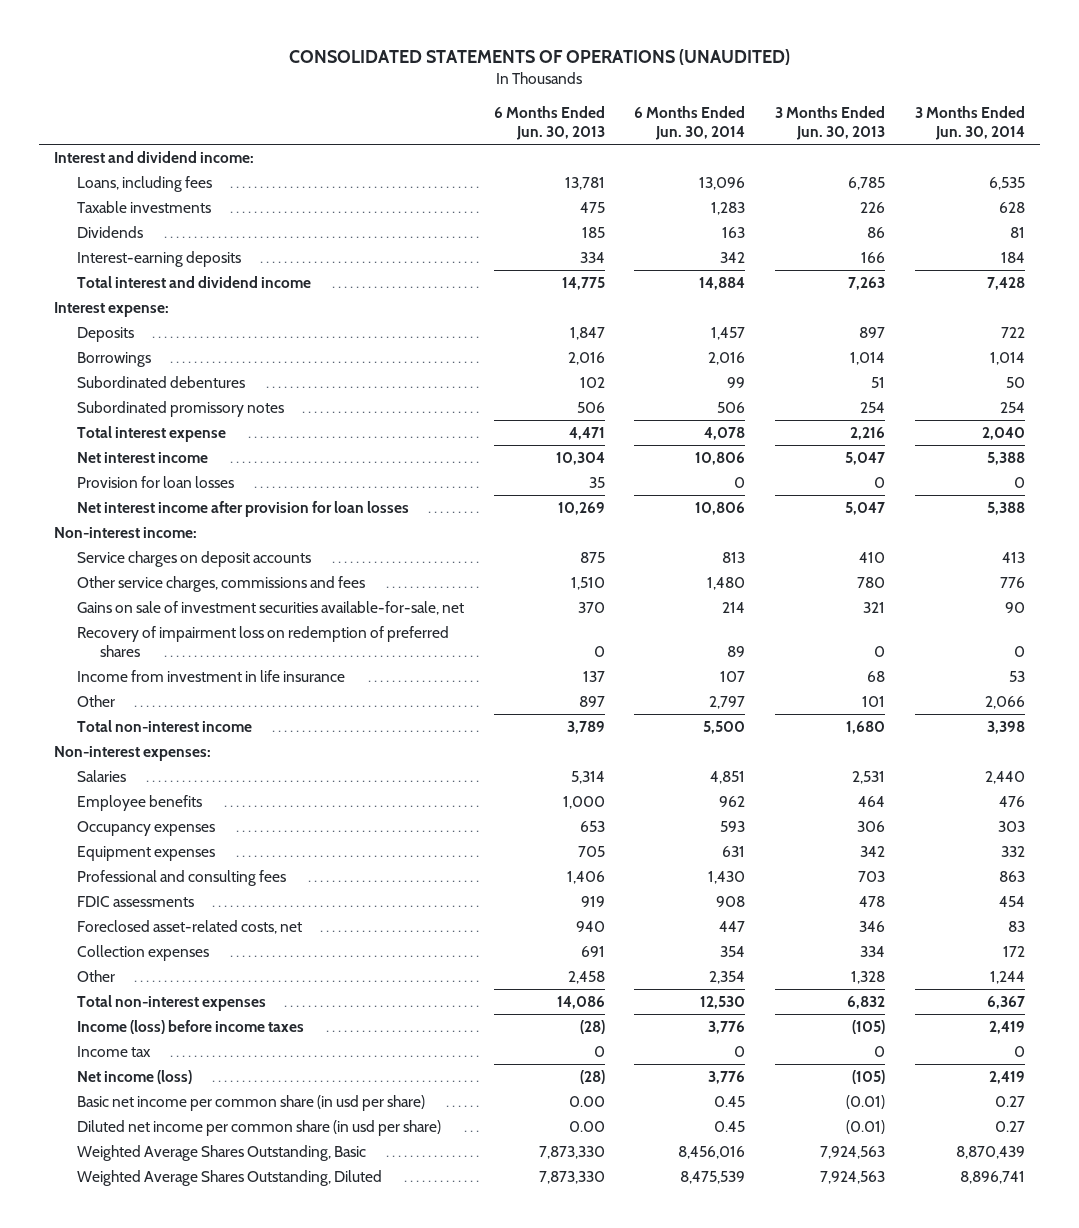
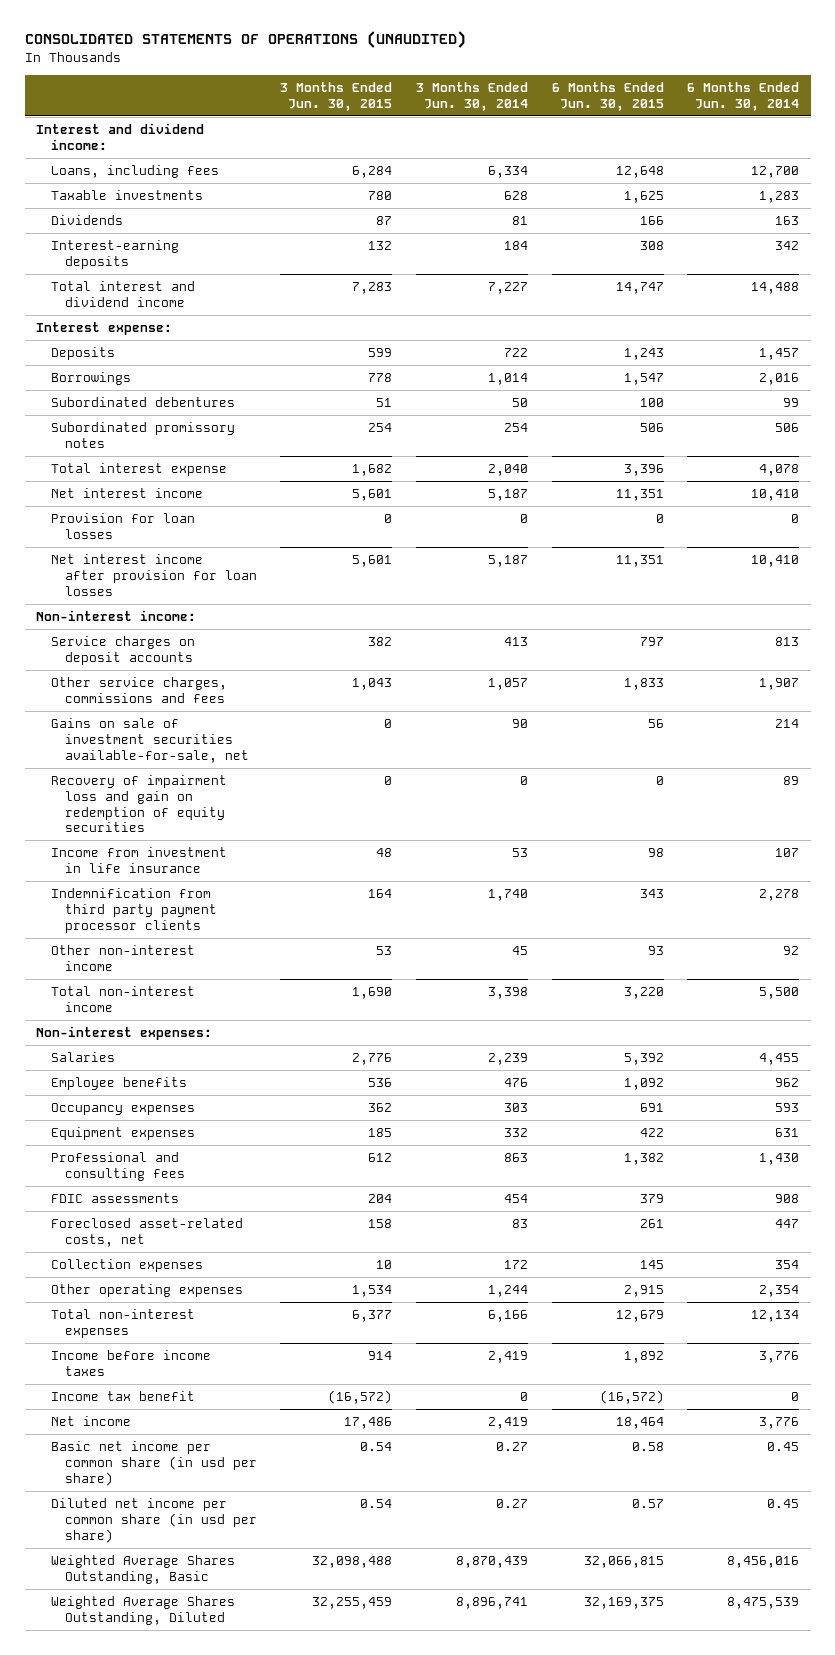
[493,106,605,140] 6 Months Ended Jun. 30, 2013 -> none
[775,106,886,140] 3 Months Ended Jun. 30, 2013 -> none
none -> [280,81,393,111] 3 Months Ended Jun. 30, 2015
none -> [551,81,664,111] 6 Months Ended Jun. 30, 2015
[699,177,746,191] 13,096 -> [751,166,800,179] 12,700
[989,177,1026,191] 6,535 -> [488,166,529,179] 6,334
[699,277,746,291] 14,884 -> [751,282,800,295] 14,488
[987,277,1026,291] 7,428 -> [488,282,529,295] 7,227
[695,452,746,466] 10,806 -> [751,489,800,502] 10,410
[987,452,1026,466] 5,388 -> [488,489,529,502] 5,187
[695,502,746,516] 10,806 -> [751,555,800,568] 10,410
[987,502,1026,516] 5,388 -> [488,555,529,568] 5,187
[707,577,746,591] 1,480 -> [759,678,800,691] 1,907
[1000,577,1026,589] 776 -> [488,678,529,691] 1,057
[76,626,449,657] Recovery of impairment loss on redemption of preferred shares -> [50,775,227,833] Recovery of impairment loss and gain on redemption of equity securities
none -> [50,888,217,933] Indemnification from third party payment processor clients
[76,695,115,708] Other -> [50,945,195,971] Other non-interest income
[709,696,746,710] 2,797 -> [783,946,800,956] 92
[985,696,1026,710] 2,066 -> [512,946,529,956] 45
[710,771,746,785] 4,851 -> [759,1053,800,1066] 4,455
[985,771,1026,785] 2,440 -> [488,1053,529,1066] 2,239
[76,970,115,983] Other -> [50,1284,243,1298] Other operating expenses
[700,996,746,1010] 12,530 -> [751,1310,800,1323] 12,134
[987,996,1026,1010] 6,367 -> [488,1310,529,1323] 6,166
[76,1020,304,1035] Income (loss) before income taxes -> [50,1350,211,1376] Income before income taxes
[76,1046,151,1058] Income tax -> [50,1391,195,1402] Income tax benefit
[76,1070,192,1085] Net income (loss) -> [50,1416,131,1427] Net income

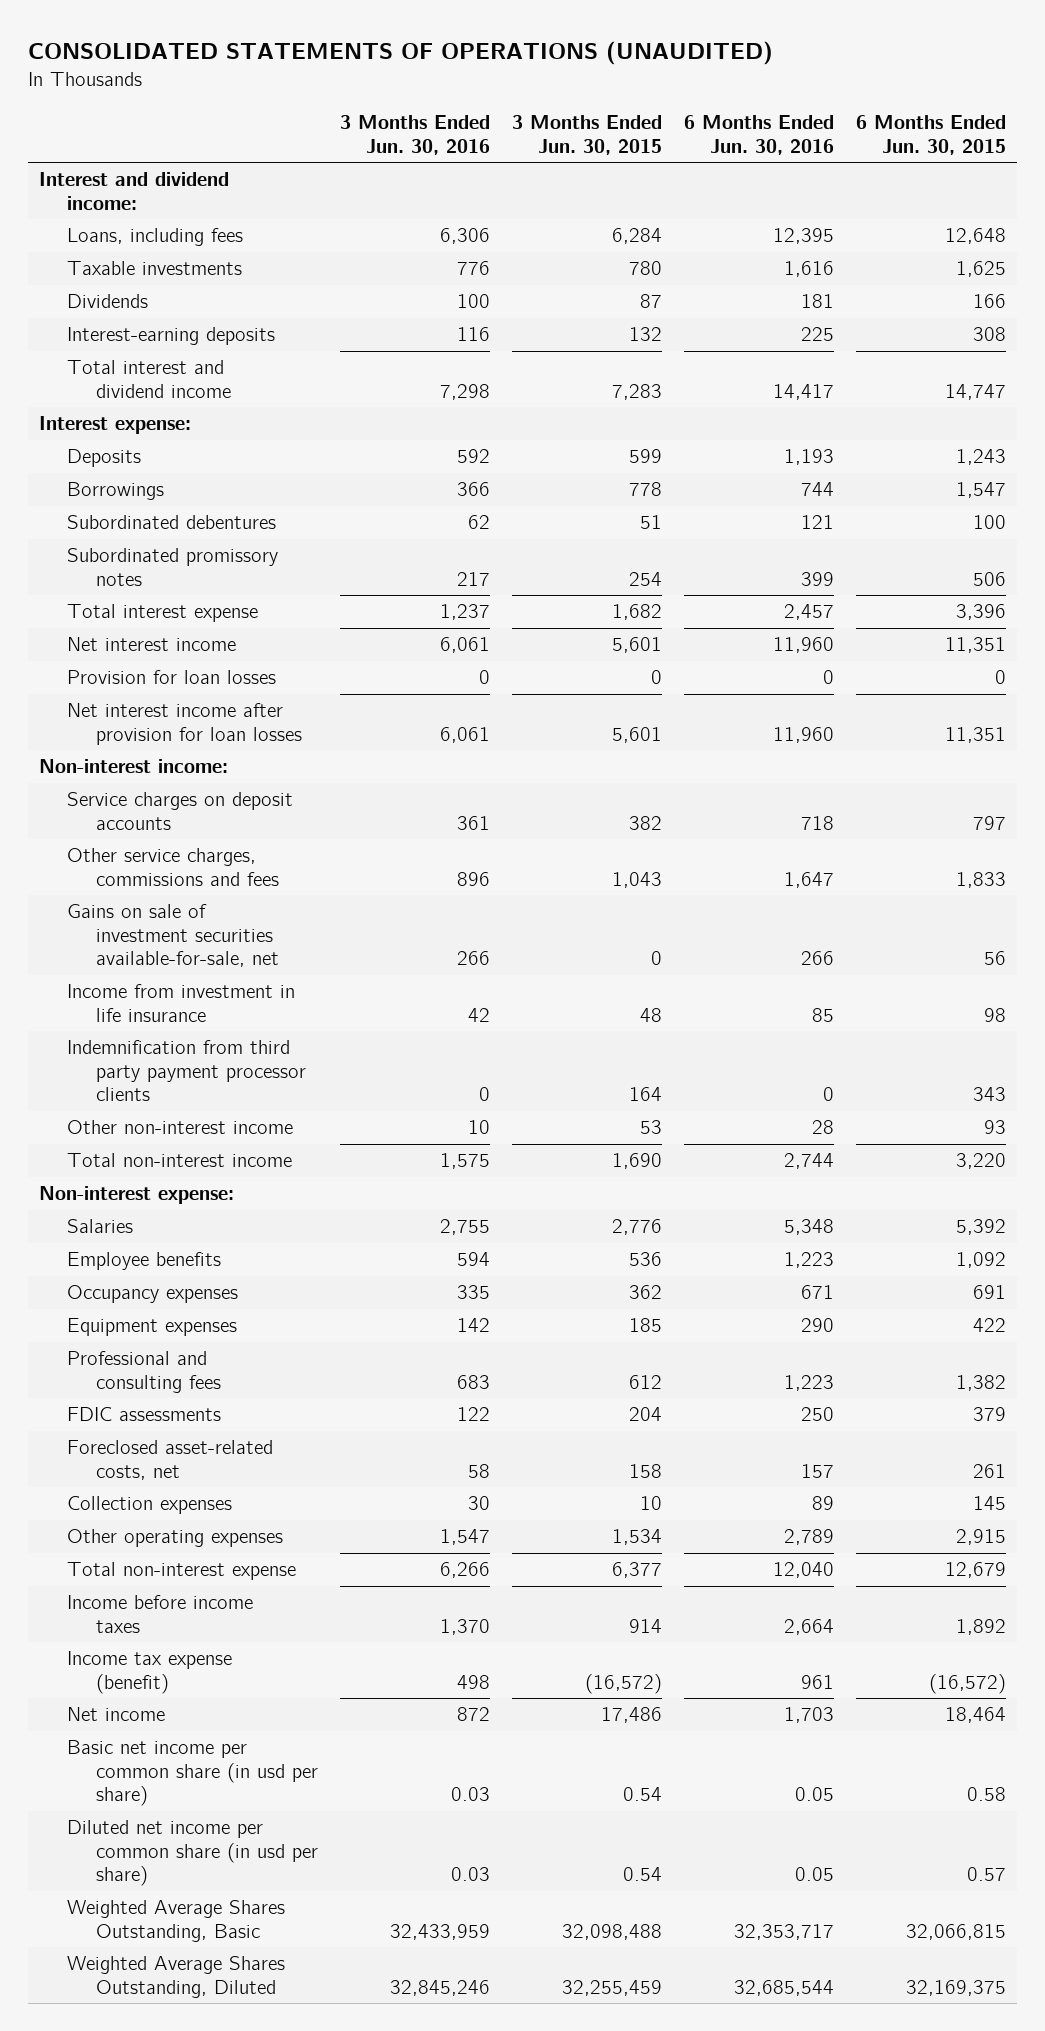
[416,81,529,111] 3 Months Ended Jun. 30, 2014 -> none
[687,81,800,111] 6 Months Ended Jun. 30, 2014 -> none
none -> [339,115,490,155] 3 Months Ended Jun. 30, 2016
none -> [683,115,834,155] 6 Months Ended Jun. 30, 2016
[50,775,227,833] Recovery of impairment loss and gain on redemption of equity securities -> none
[36,1026,213,1041] Non-interest expenses: -> [39,1186,235,1205] Non-interest expense:
[50,1309,195,1338] Total non-interest expenses -> [67,1562,297,1581] Total non-interest expense
[50,1391,195,1402] Income tax benefit -> [67,1651,233,1694] Income tax expense (benefit)

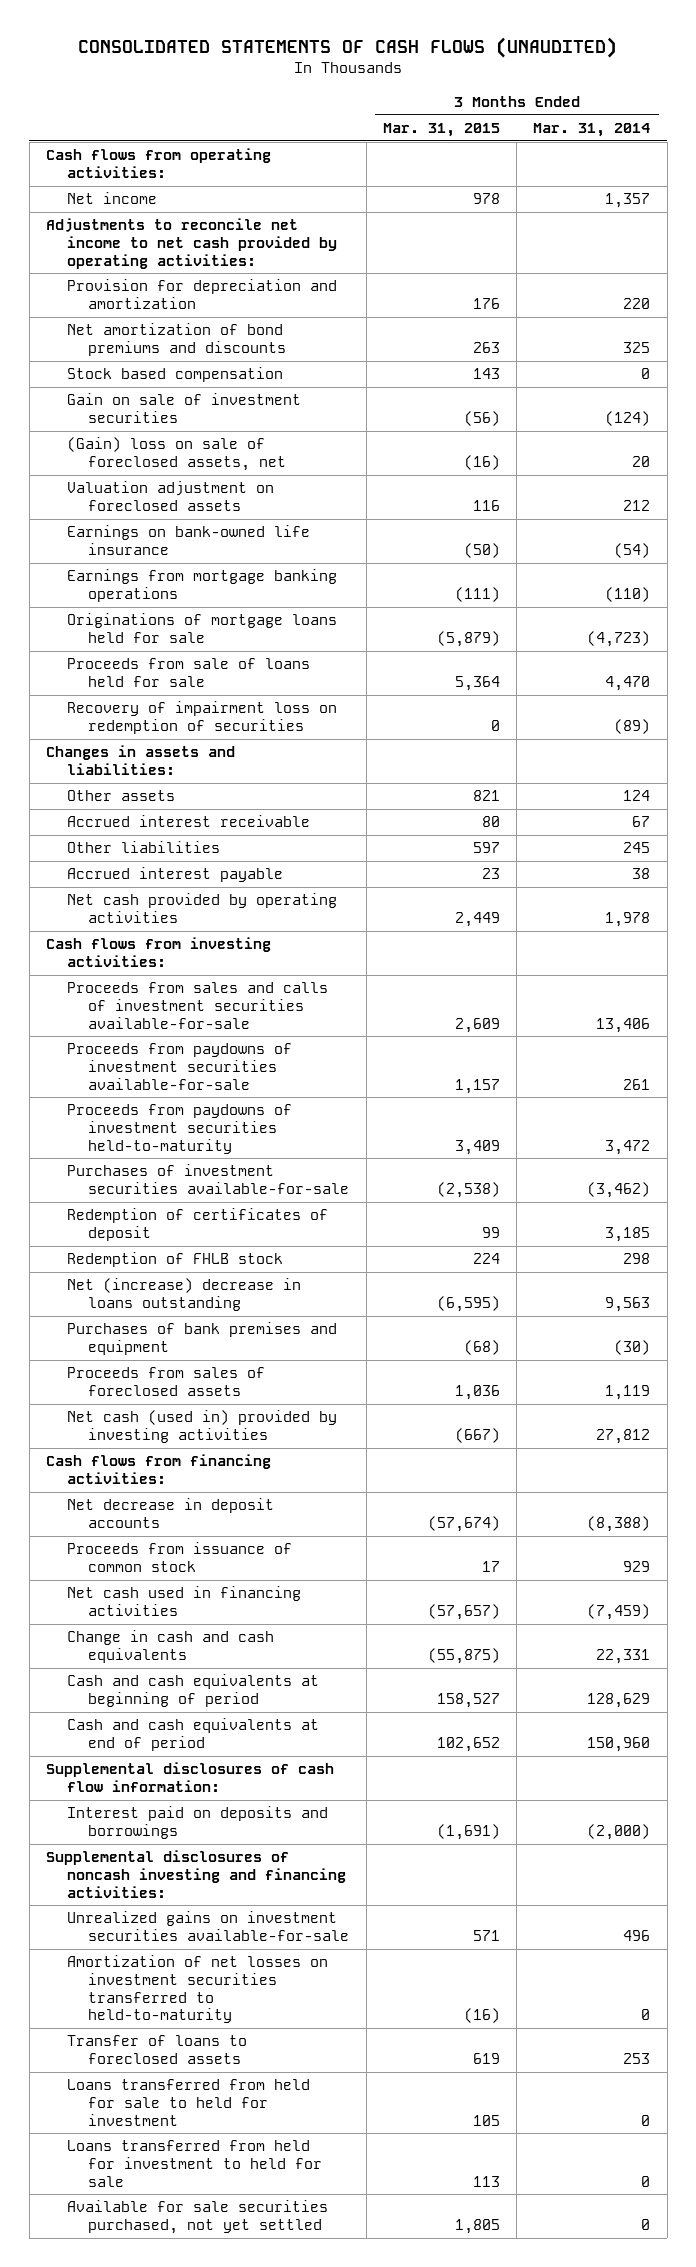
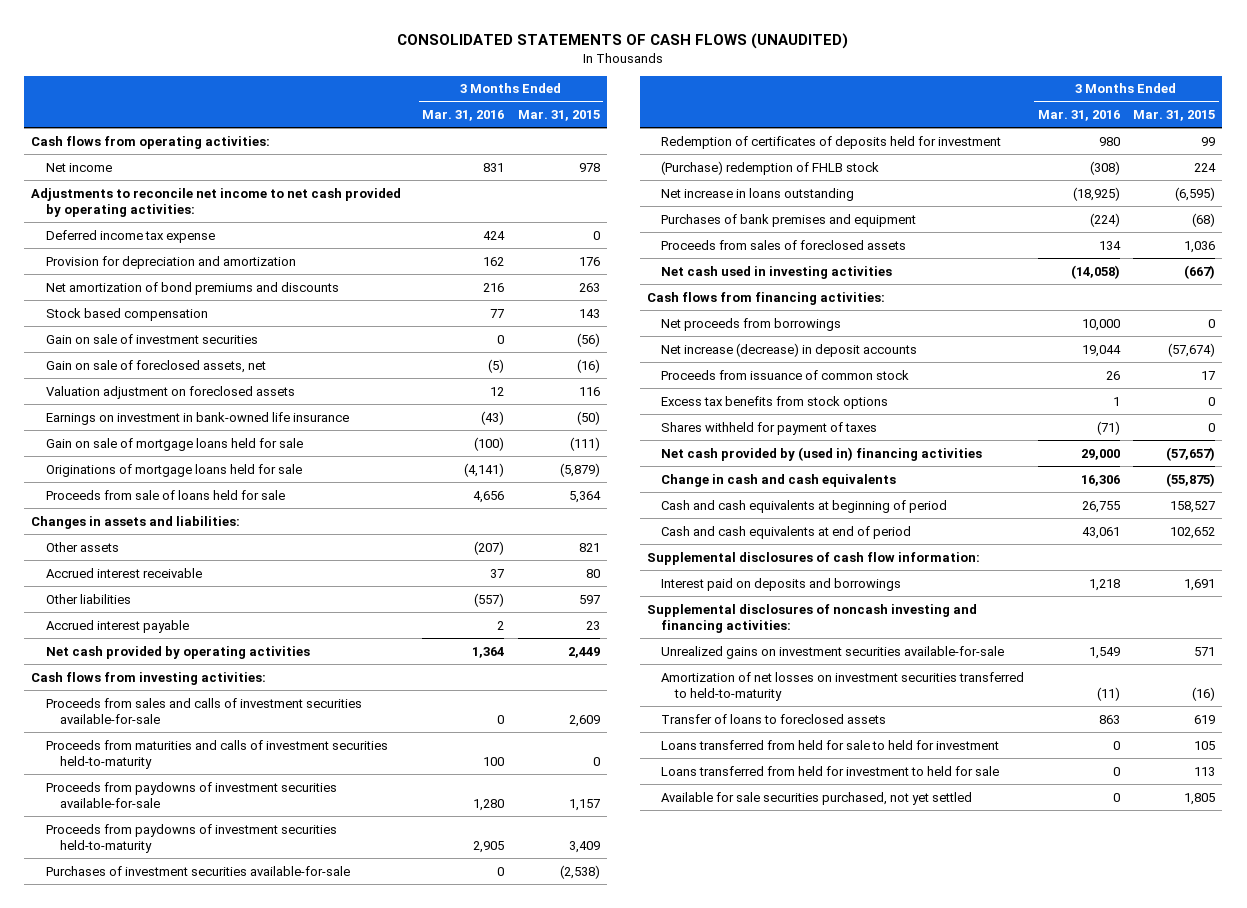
[533,123,651,138] Mar. 31, 2014 -> none
none -> [422,110,505,122] Mar. 31, 2016
none -> [45,229,215,243] Deferred income tax expense
[67,437,287,471] (Gain) loss on sale of foreclosed assets, net -> [45,359,266,373] Gain on sale of foreclosed assets, net
[67,525,311,555] Earnings on bank-owned life insurance -> [45,411,349,425] Earnings on investment in bank-owned life insurance
[67,569,338,602] Earnings from mortgage banking operations -> [45,437,303,451] Gain on sale of mortgage loans held for sale
[67,701,338,734] Recovery of impairment loss on redemption of securities -> none
none -> [45,739,388,769] Proceeds from maturities and calls of investment securities held-to-maturity
[67,1208,329,1241] Redemption of certificates of deposit -> [660,135,1001,149] Redemption of certificates of deposits held for investment
[67,1252,284,1268] Redemption of FHLB stock -> [660,160,879,175] (Purchase) redemption of FHLB stock
[67,1278,302,1311] Net (increase) decrease in loans outstanding -> [660,187,854,201] Net increase in loans outstanding
[67,1410,338,1443] Net cash (used in) provided by investing activities -> [660,265,892,279] Net cash used in investing activities
none -> [660,317,841,331] Net proceeds from borrowings
[67,1498,275,1528] Net decrease in deposit accounts -> [660,342,917,357] Net increase (decrease) in deposit accounts
none -> [660,395,888,409] Excess tax benefits from stock options
none -> [660,421,877,435] Shares withheld for payment of taxes
[67,1586,302,1616] Net cash used in financing activities -> [660,446,982,461] Net cash provided by (used in) financing activities
[436,1823,500,1840] (1,691) -> [1184,578,1216,591] 1,691

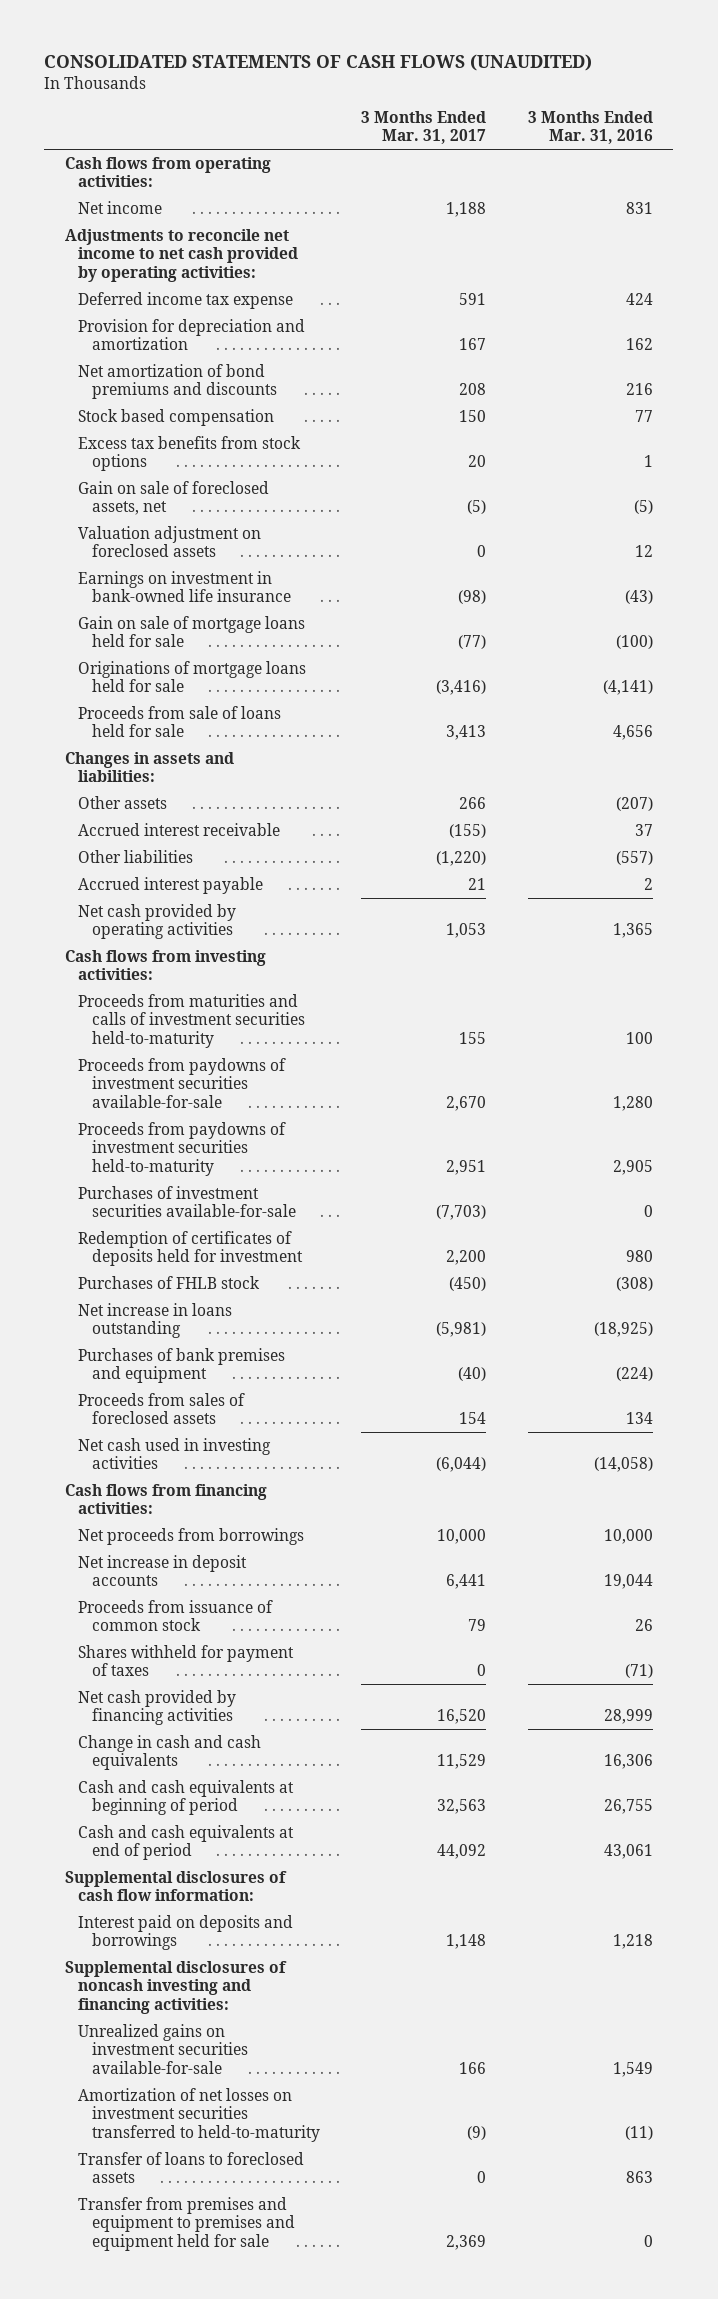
[517,110,600,122] Mar. 31, 2015 -> none
none -> [361,110,487,145] 3 Months Ended Mar. 31, 2017
[45,333,258,344] Gain on sale of investment securities -> none
[660,395,888,409] Excess tax benefits from stock options -> [78,435,302,472] Excess tax benefits from stock options
[472,646,505,658] 1,364 -> [612,923,653,939] 1,365
[45,697,362,724] Proceeds from sales and calls of investment securities available-for-sale -> none
[660,160,879,175] (Purchase) redemption of FHLB stock -> [78,1275,261,1289] Purchases of FHLB stock
[660,342,917,357] Net increase (decrease) in deposit accounts -> [78,1554,248,1587] Net increase in deposit accounts
[660,446,982,461] Net cash provided by (used in) financing activities -> [78,1689,237,1726] Net cash provided by financing activities
[1080,448,1120,460] 29,000 -> [603,1709,653,1725] 28,999
[660,739,999,750] Loans transferred from held for sale to held for investment -> none
[660,765,999,776] Loans transferred from held for investment to held for sale -> none
[660,791,972,805] Available for sale securities purchased, not yet settled -> none
none -> [78,2196,295,2251] Transfer from premises and equipment to premises and equipment held for sale

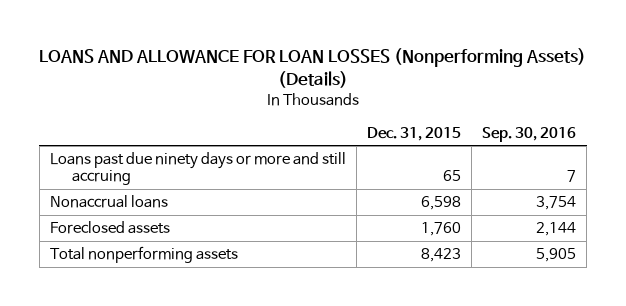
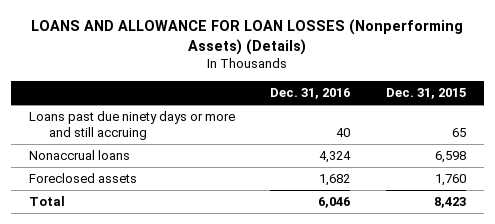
[482,126,577,142] Sep. 30, 2016 -> none
none -> [270,88,351,100] Dec. 31, 2016
[49,246,238,264] Total nonperforming assets -> [29,195,66,206] Total

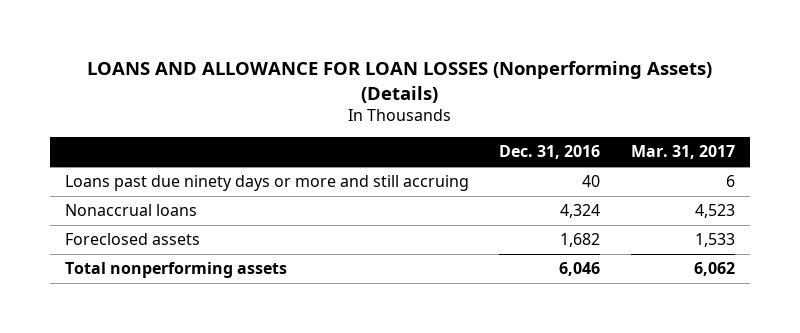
[385,88,466,100] Dec. 31, 2015 -> none
none -> [630,145,735,160] Mar. 31, 2017
[29,195,66,206] Total -> [65,262,288,279] Total nonperforming assets

